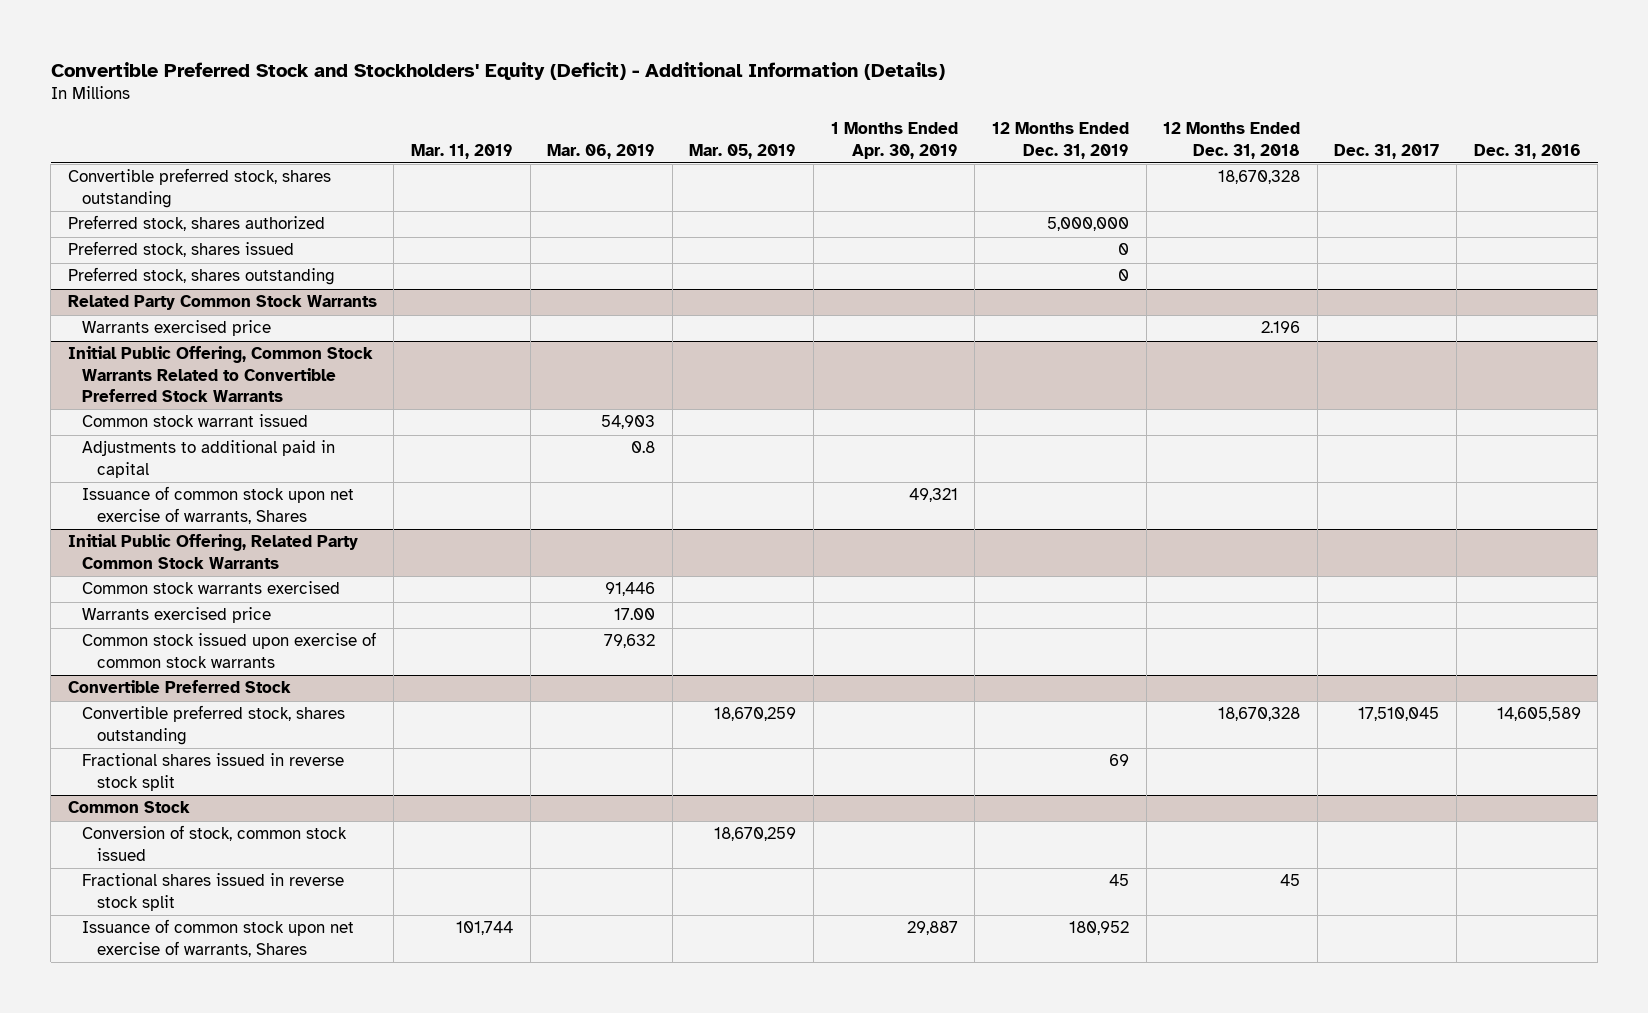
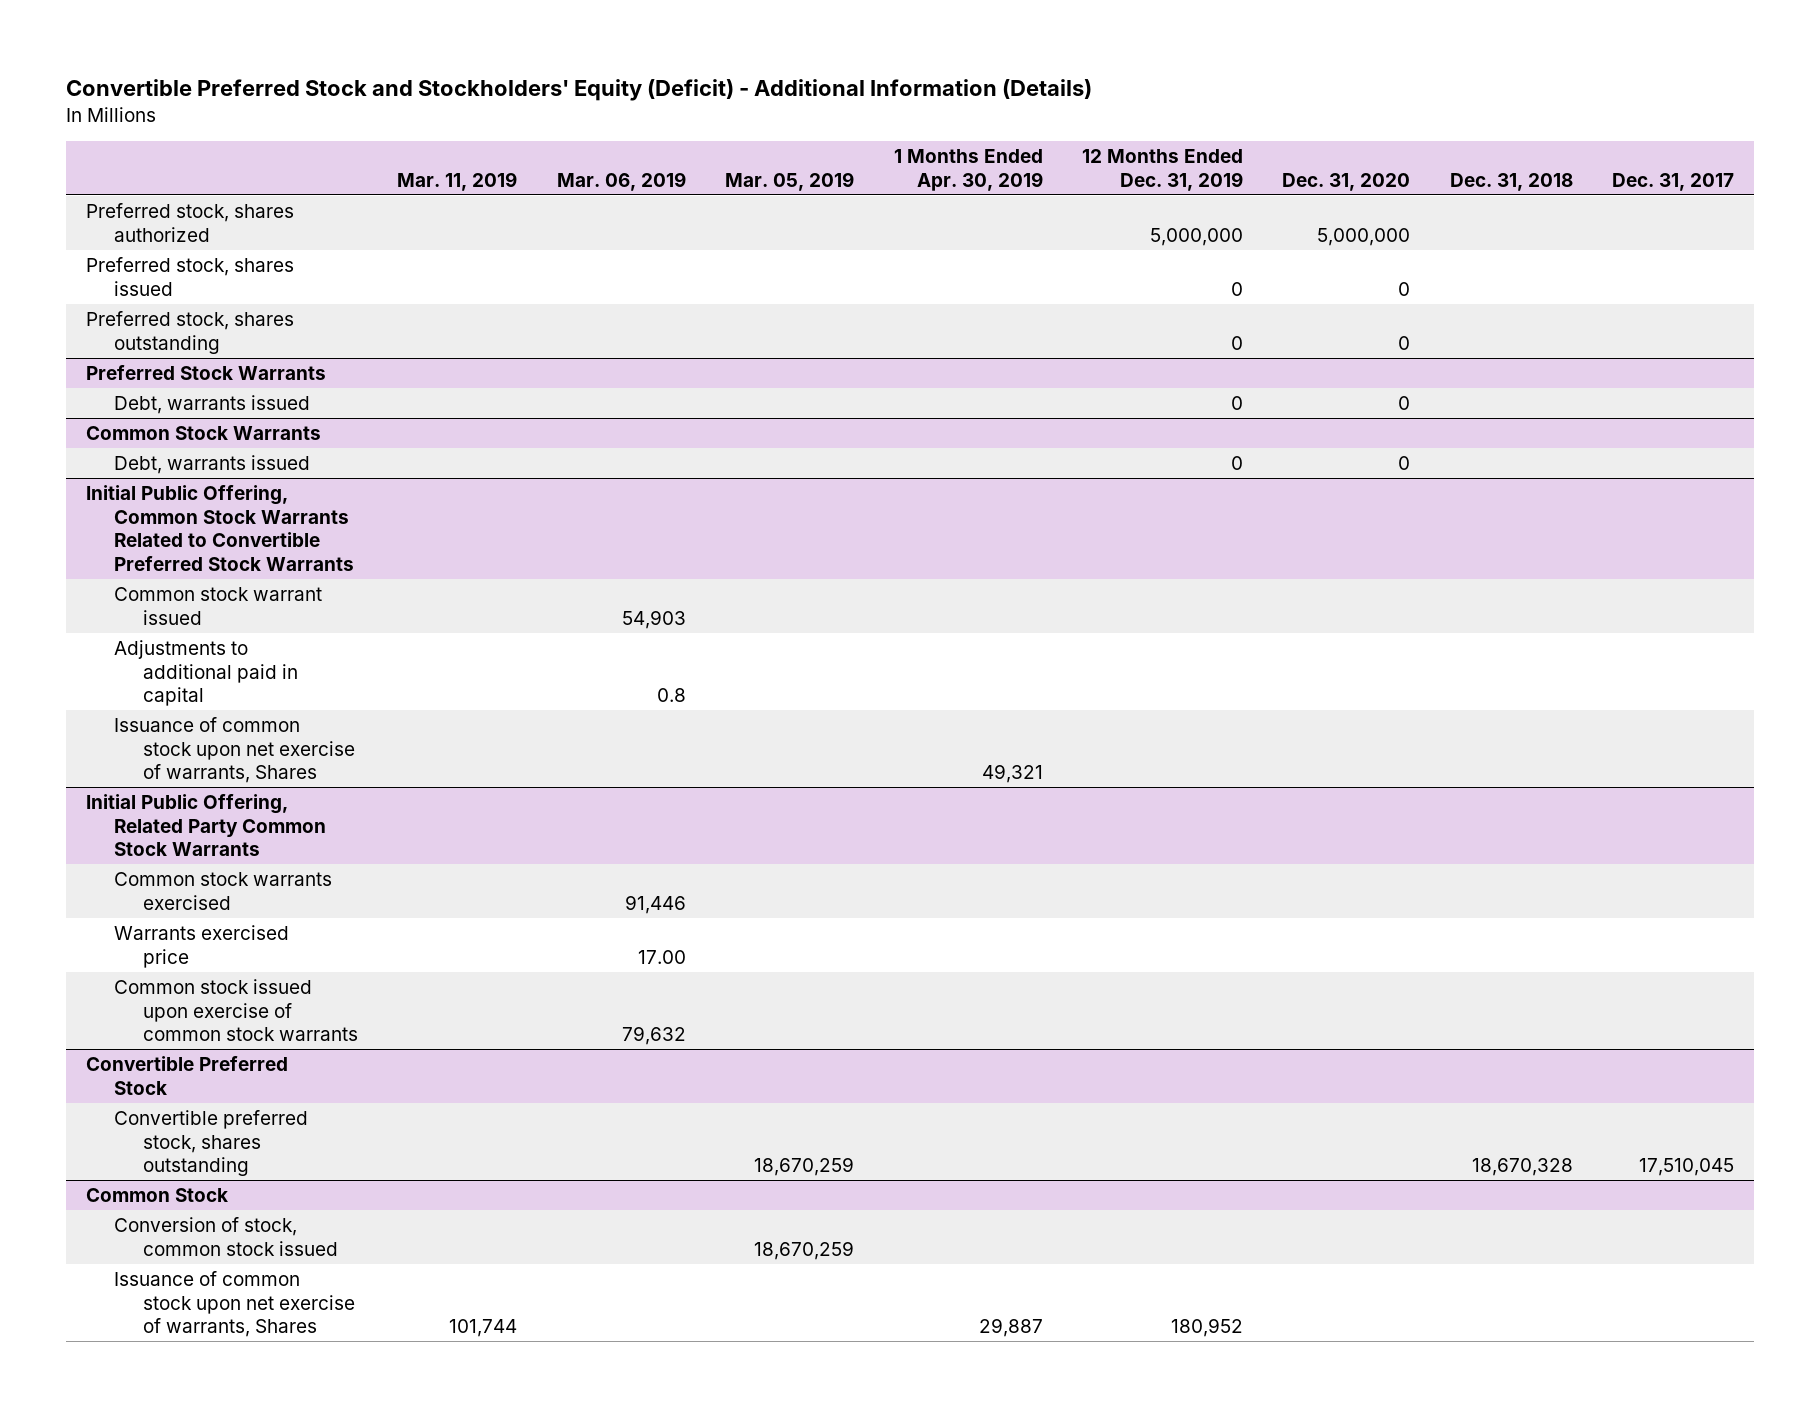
[1163,122,1301,159] 12 Months Ended Dec. 31, 2018 -> none
[1473,143,1581,159] Dec. 31, 2016 -> none
none -> [1282,172,1411,191] Dec. 31, 2020
none -> [1449,172,1573,191] Dec. 31, 2018
[67,168,331,208] Convertible preferred stock, shares outstanding -> none
[67,295,377,311] Related Party Common Stock Warrants -> none
[82,320,272,337] Warrants exercised price -> none
none -> [85,365,326,381] Preferred Stock Warrants
none -> [114,395,311,415] Debt, warrants issued
none -> [85,426,321,441] Common Stock Warrants
none -> [114,455,311,475] Debt, warrants issued
[82,753,345,791] Fractional shares issued in reverse stock split -> none
[82,873,345,911] Fractional shares issued in reverse stock split -> none

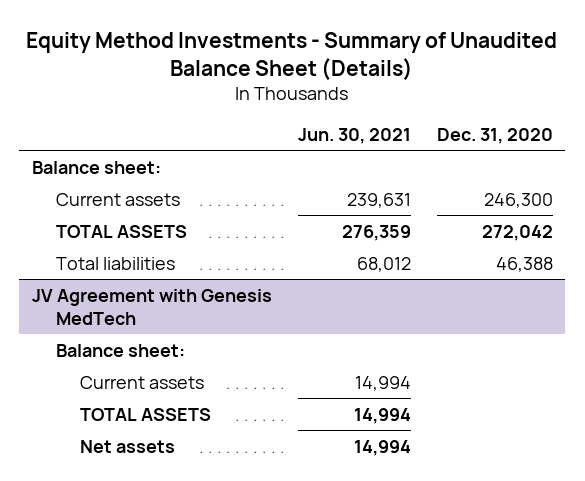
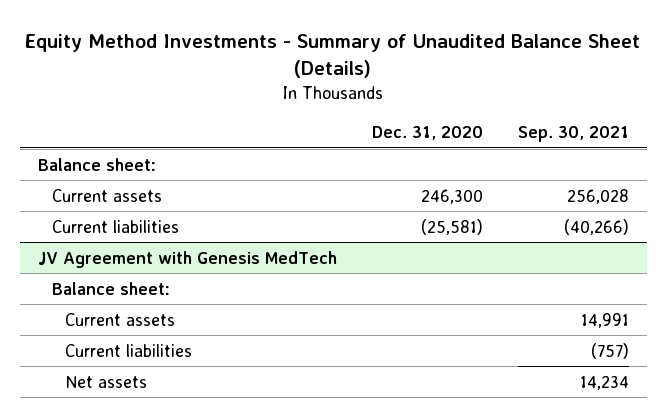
[297,128,411,145] Jun. 30, 2021 -> none
none -> [518,126,630,143] Sep. 30, 2021
[56,224,188,238] TOTAL ASSETS -> none
[56,256,176,270] Total liabilities -> none
none -> [51,219,179,233] Current liabilities
[80,407,212,421] TOTAL ASSETS -> none
none -> [65,343,193,357] Current liabilities

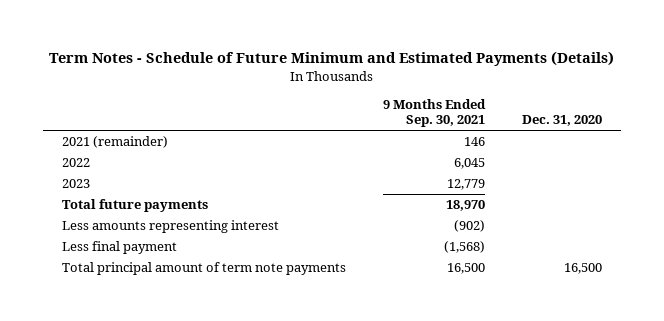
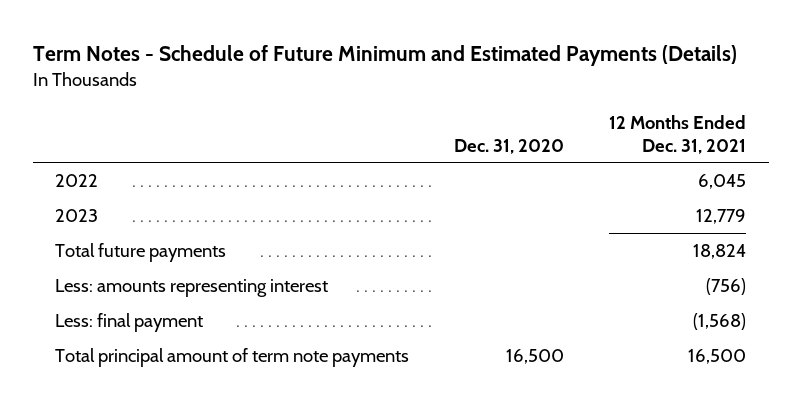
[383,98,487,128] 9 Months Ended Sep. 30, 2021 -> none
none -> [609,114,747,154] 12 Months Ended Dec. 31, 2021
[62,136,169,149] 2021 (remainder) -> none
[62,220,280,234] Less amounts representing interest -> [55,278,329,297] Less: amounts representing interest
[62,241,178,255] Less final payment -> [55,312,204,332] Less: final payment

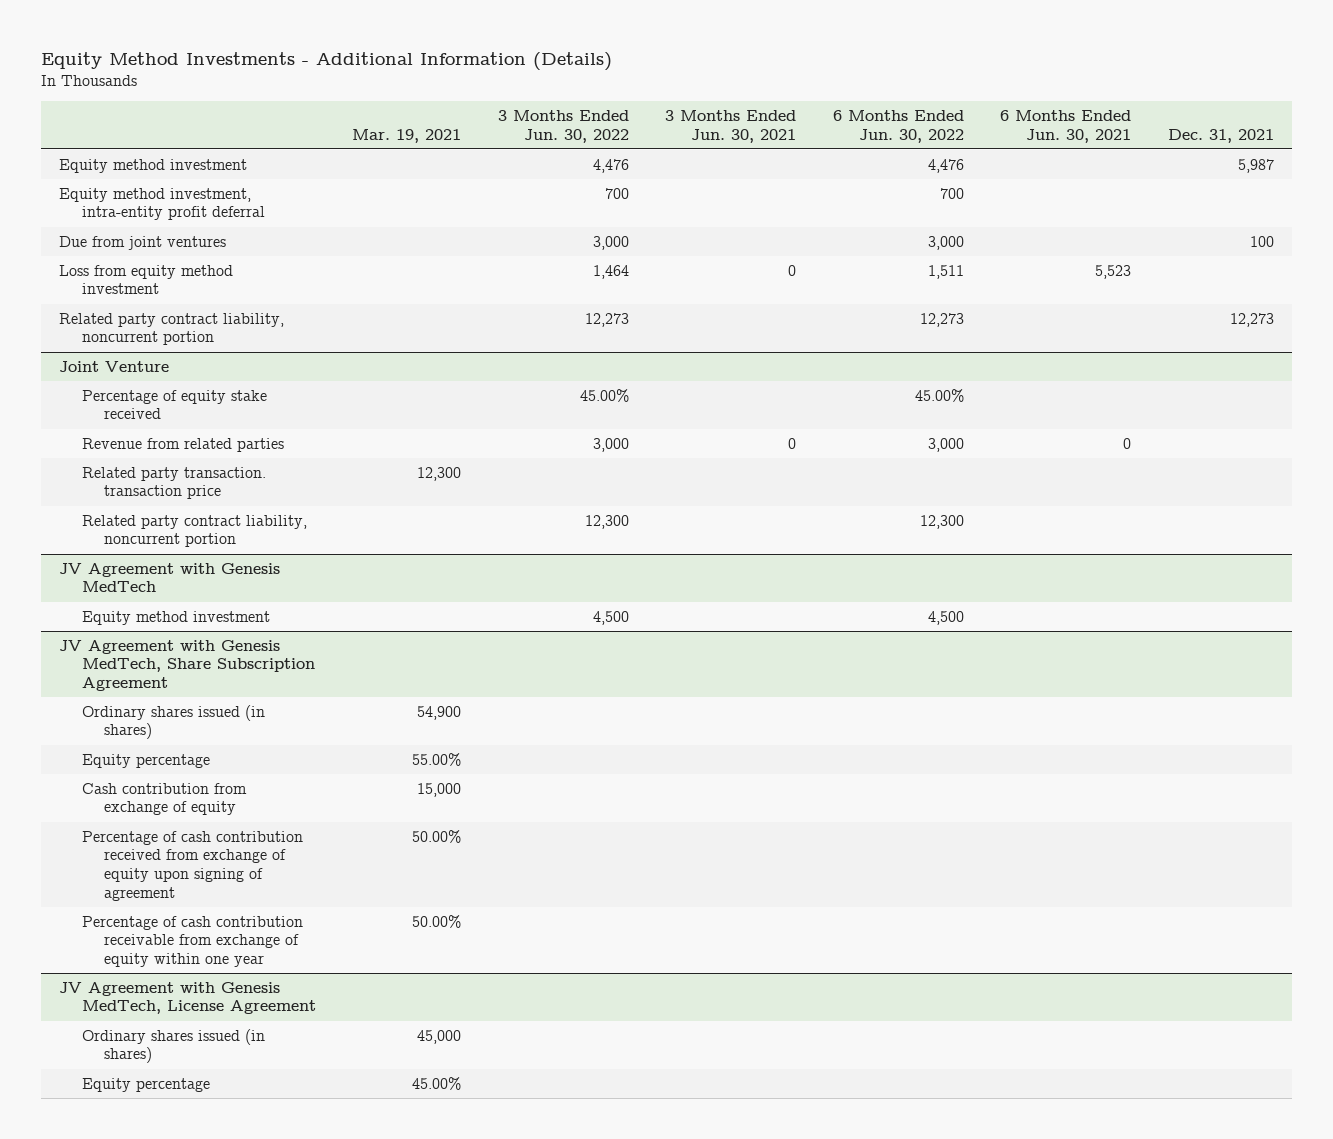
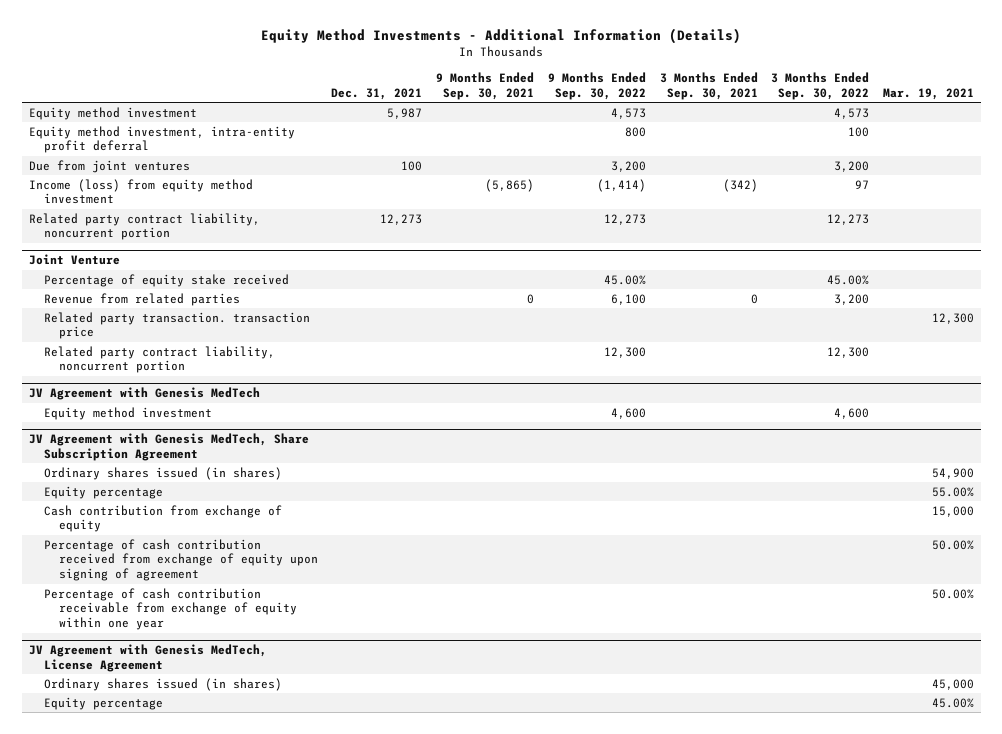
[497,110,629,143] 3 Months Ended Jun. 30, 2022 -> none
[665,110,797,143] 3 Months Ended Jun. 30, 2021 -> none
[832,110,964,143] 6 Months Ended Jun. 30, 2022 -> none
[1000,110,1132,143] 6 Months Ended Jun. 30, 2021 -> none
none -> [436,71,535,100] 9 Months Ended Sep. 30, 2021
none -> [547,71,646,100] 9 Months Ended Sep. 30, 2022
none -> [659,71,758,100] 3 Months Ended Sep. 30, 2021
none -> [771,71,870,100] 3 Months Ended Sep. 30, 2022
[59,264,234,295] Loss from equity method investment -> [28,178,253,205] Income (loss) from equity method investment

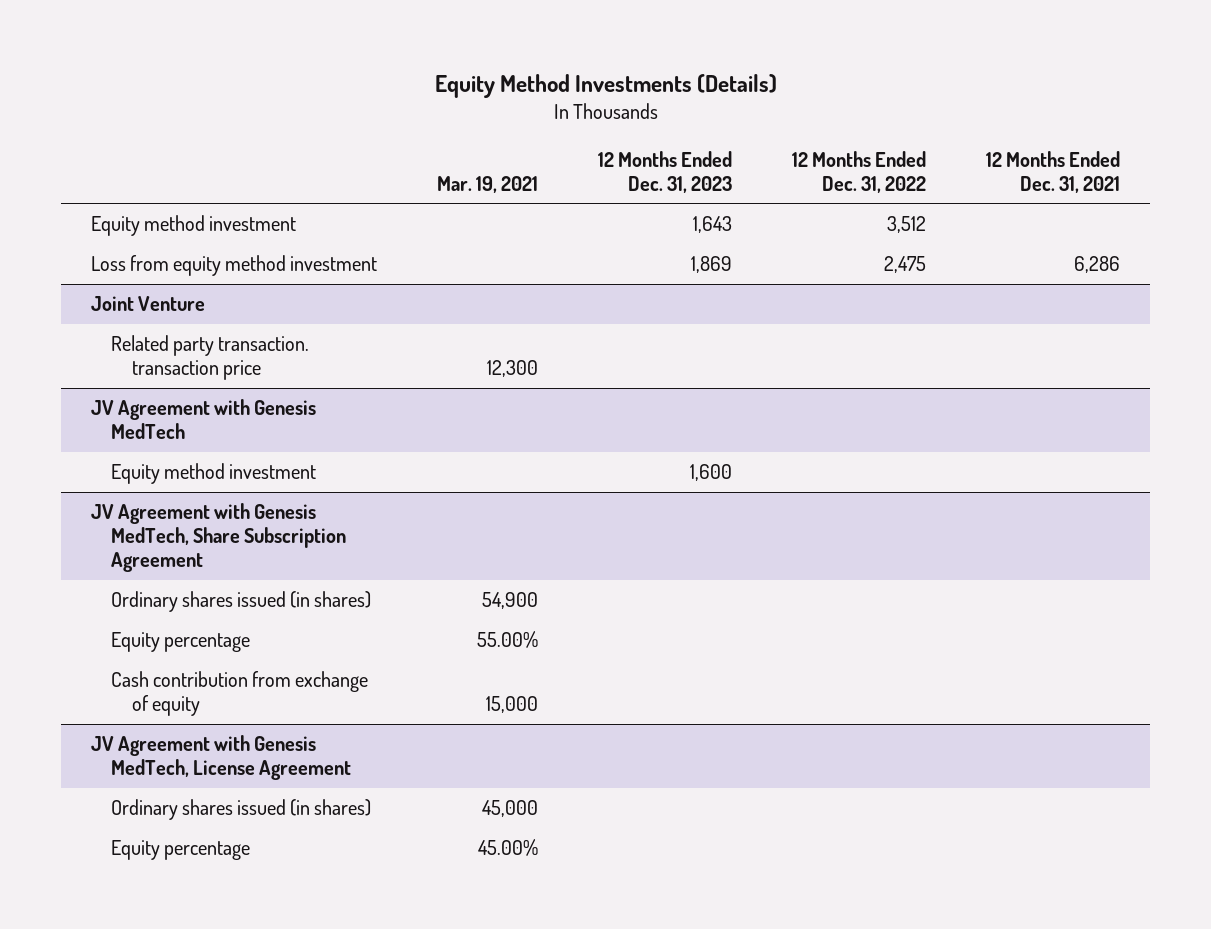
[261,28,742,45] Equity Method Investments - Additional Information (Details) -> [434,74,777,99] Equity Method Investments (Details)
[331,87,423,100] Dec. 31, 2021 -> none
[436,71,535,100] 9 Months Ended Sep. 30, 2021 -> none
[547,71,646,100] 9 Months Ended Sep. 30, 2022 -> none
[659,71,758,100] 3 Months Ended Sep. 30, 2021 -> none
[771,71,870,100] 3 Months Ended Sep. 30, 2022 -> none
none -> [598,150,733,193] 12 Months Ended Dec. 31, 2023
none -> [792,150,927,193] 12 Months Ended Dec. 31, 2022
none -> [986,150,1121,193] 12 Months Ended Dec. 31, 2021
[28,125,295,154] Equity method investment, intra-entity profit deferral -> none
[28,159,190,173] Due from joint ventures -> none
[28,212,260,241] Related party contract liability, noncurrent portion -> none
[28,178,253,205] Income (loss) from equity method investment -> [90,255,377,277] Loss from equity method investment
[43,273,289,287] Percentage of equity stake received -> none
[43,292,240,306] Revenue from related parties -> none
[43,345,275,374] Related party contract liability, noncurrent portion -> none
[43,538,318,582] Percentage of cash contribution received from exchange of equity upon signing of agreement -> none
[43,587,297,631] Percentage of cash contribution receivable from exchange of equity within one year -> none

